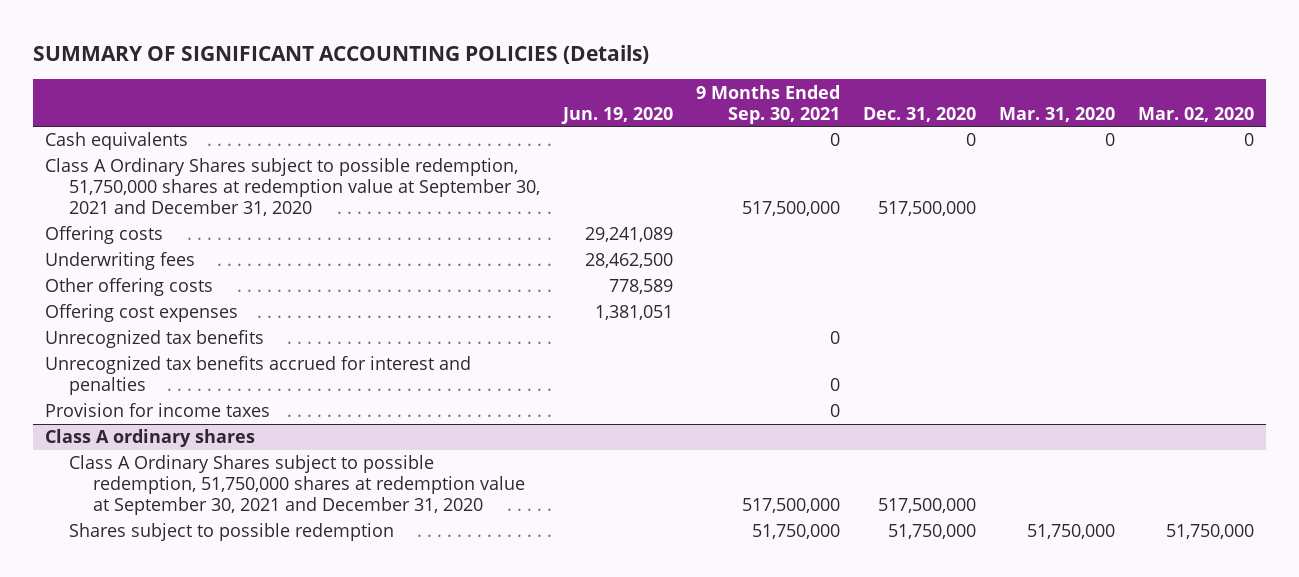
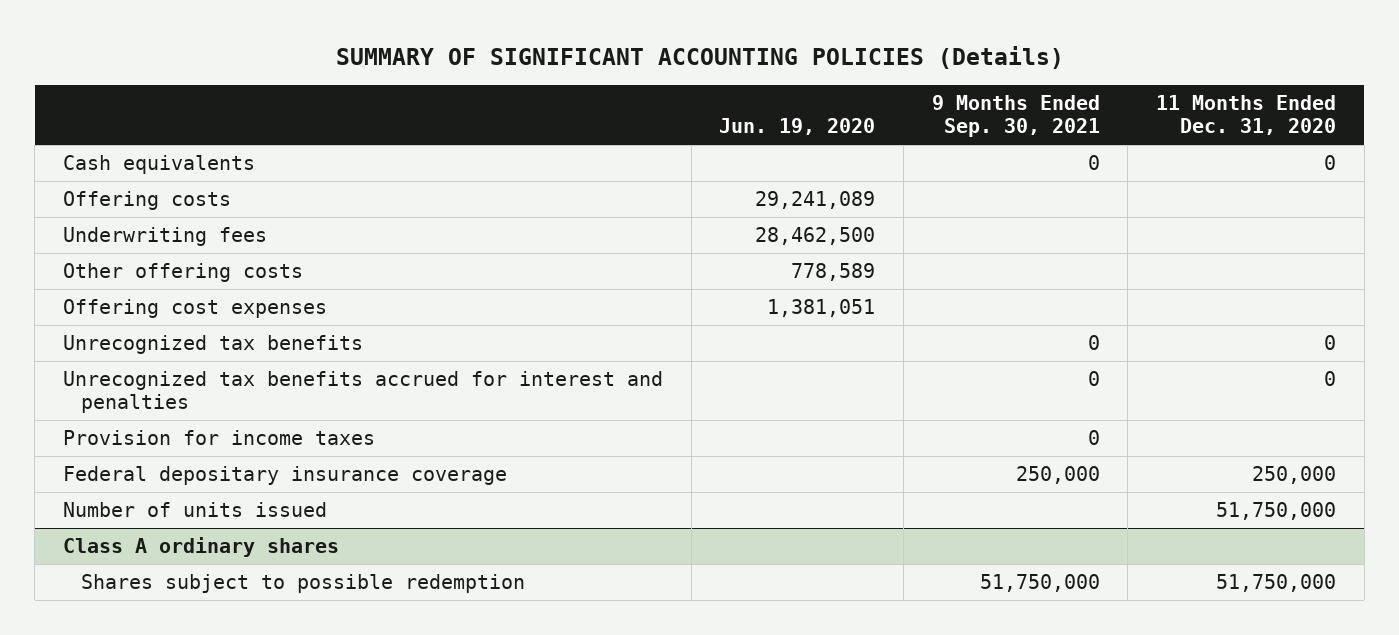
[863,106,977,122] Dec. 31, 2020 -> none
[999,106,1116,122] Mar. 31, 2020 -> none
[1138,106,1255,122] Mar. 02, 2020 -> none
none -> [1156,95,1337,136] 11 Months Ended Dec. 31, 2020
[44,158,541,217] Class A Ordinary Shares subject to possible redemption, 51,750,000 shares at redemption value at September 30, 2021 and December 31, 2020 -> none
none -> [62,466,507,486] Federal depositary insurance coverage
none -> [62,502,327,518] Number of units issued
[69,455,526,516] Class A Ordinary Shares subject to possible redemption, 51,750,000 shares at redemption value at September 30, 2021 and December 31, 2020 -> none

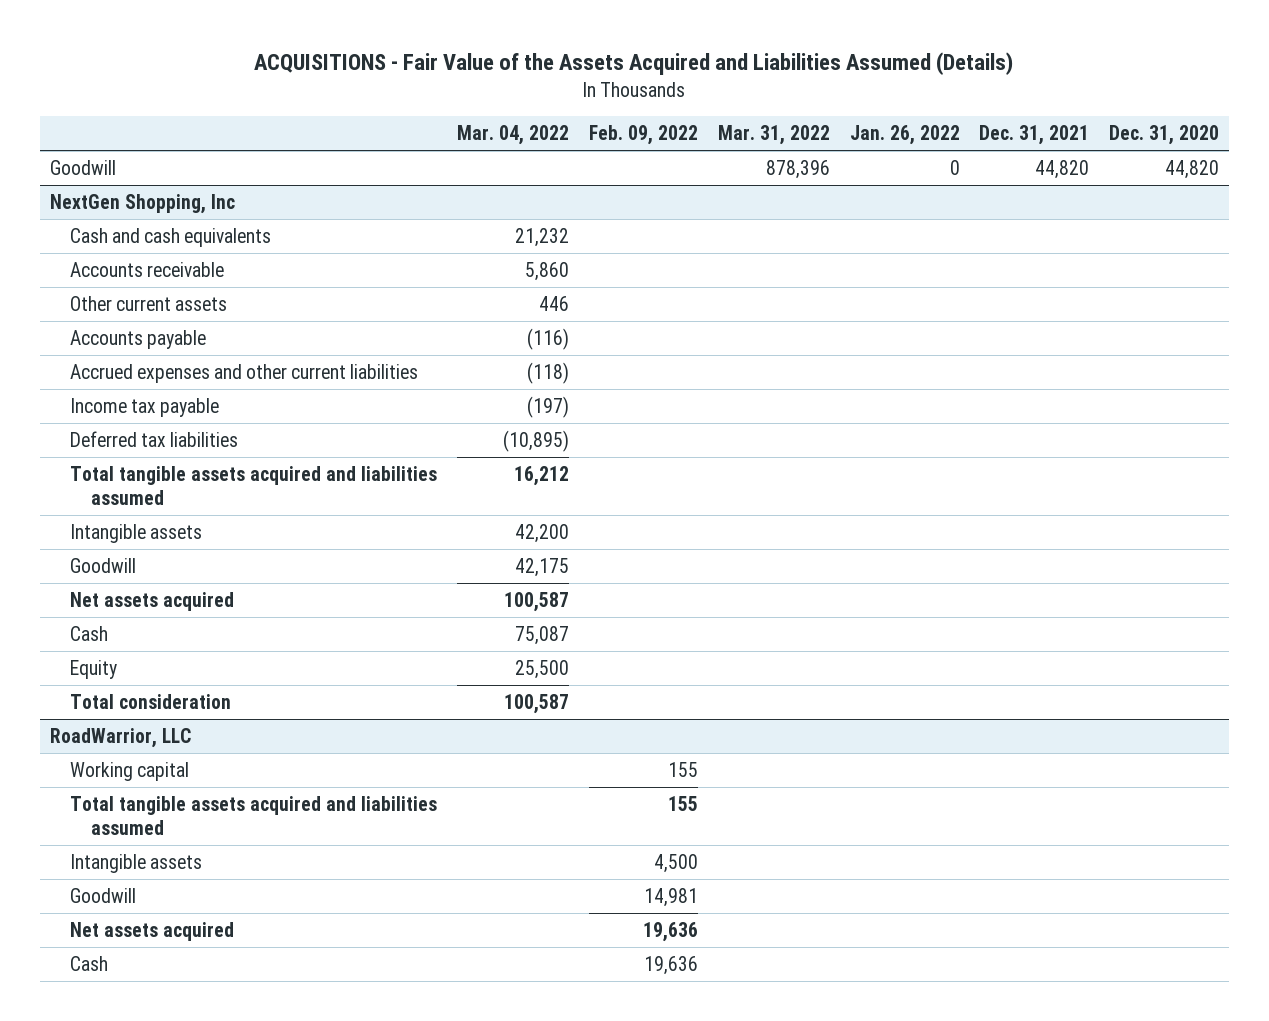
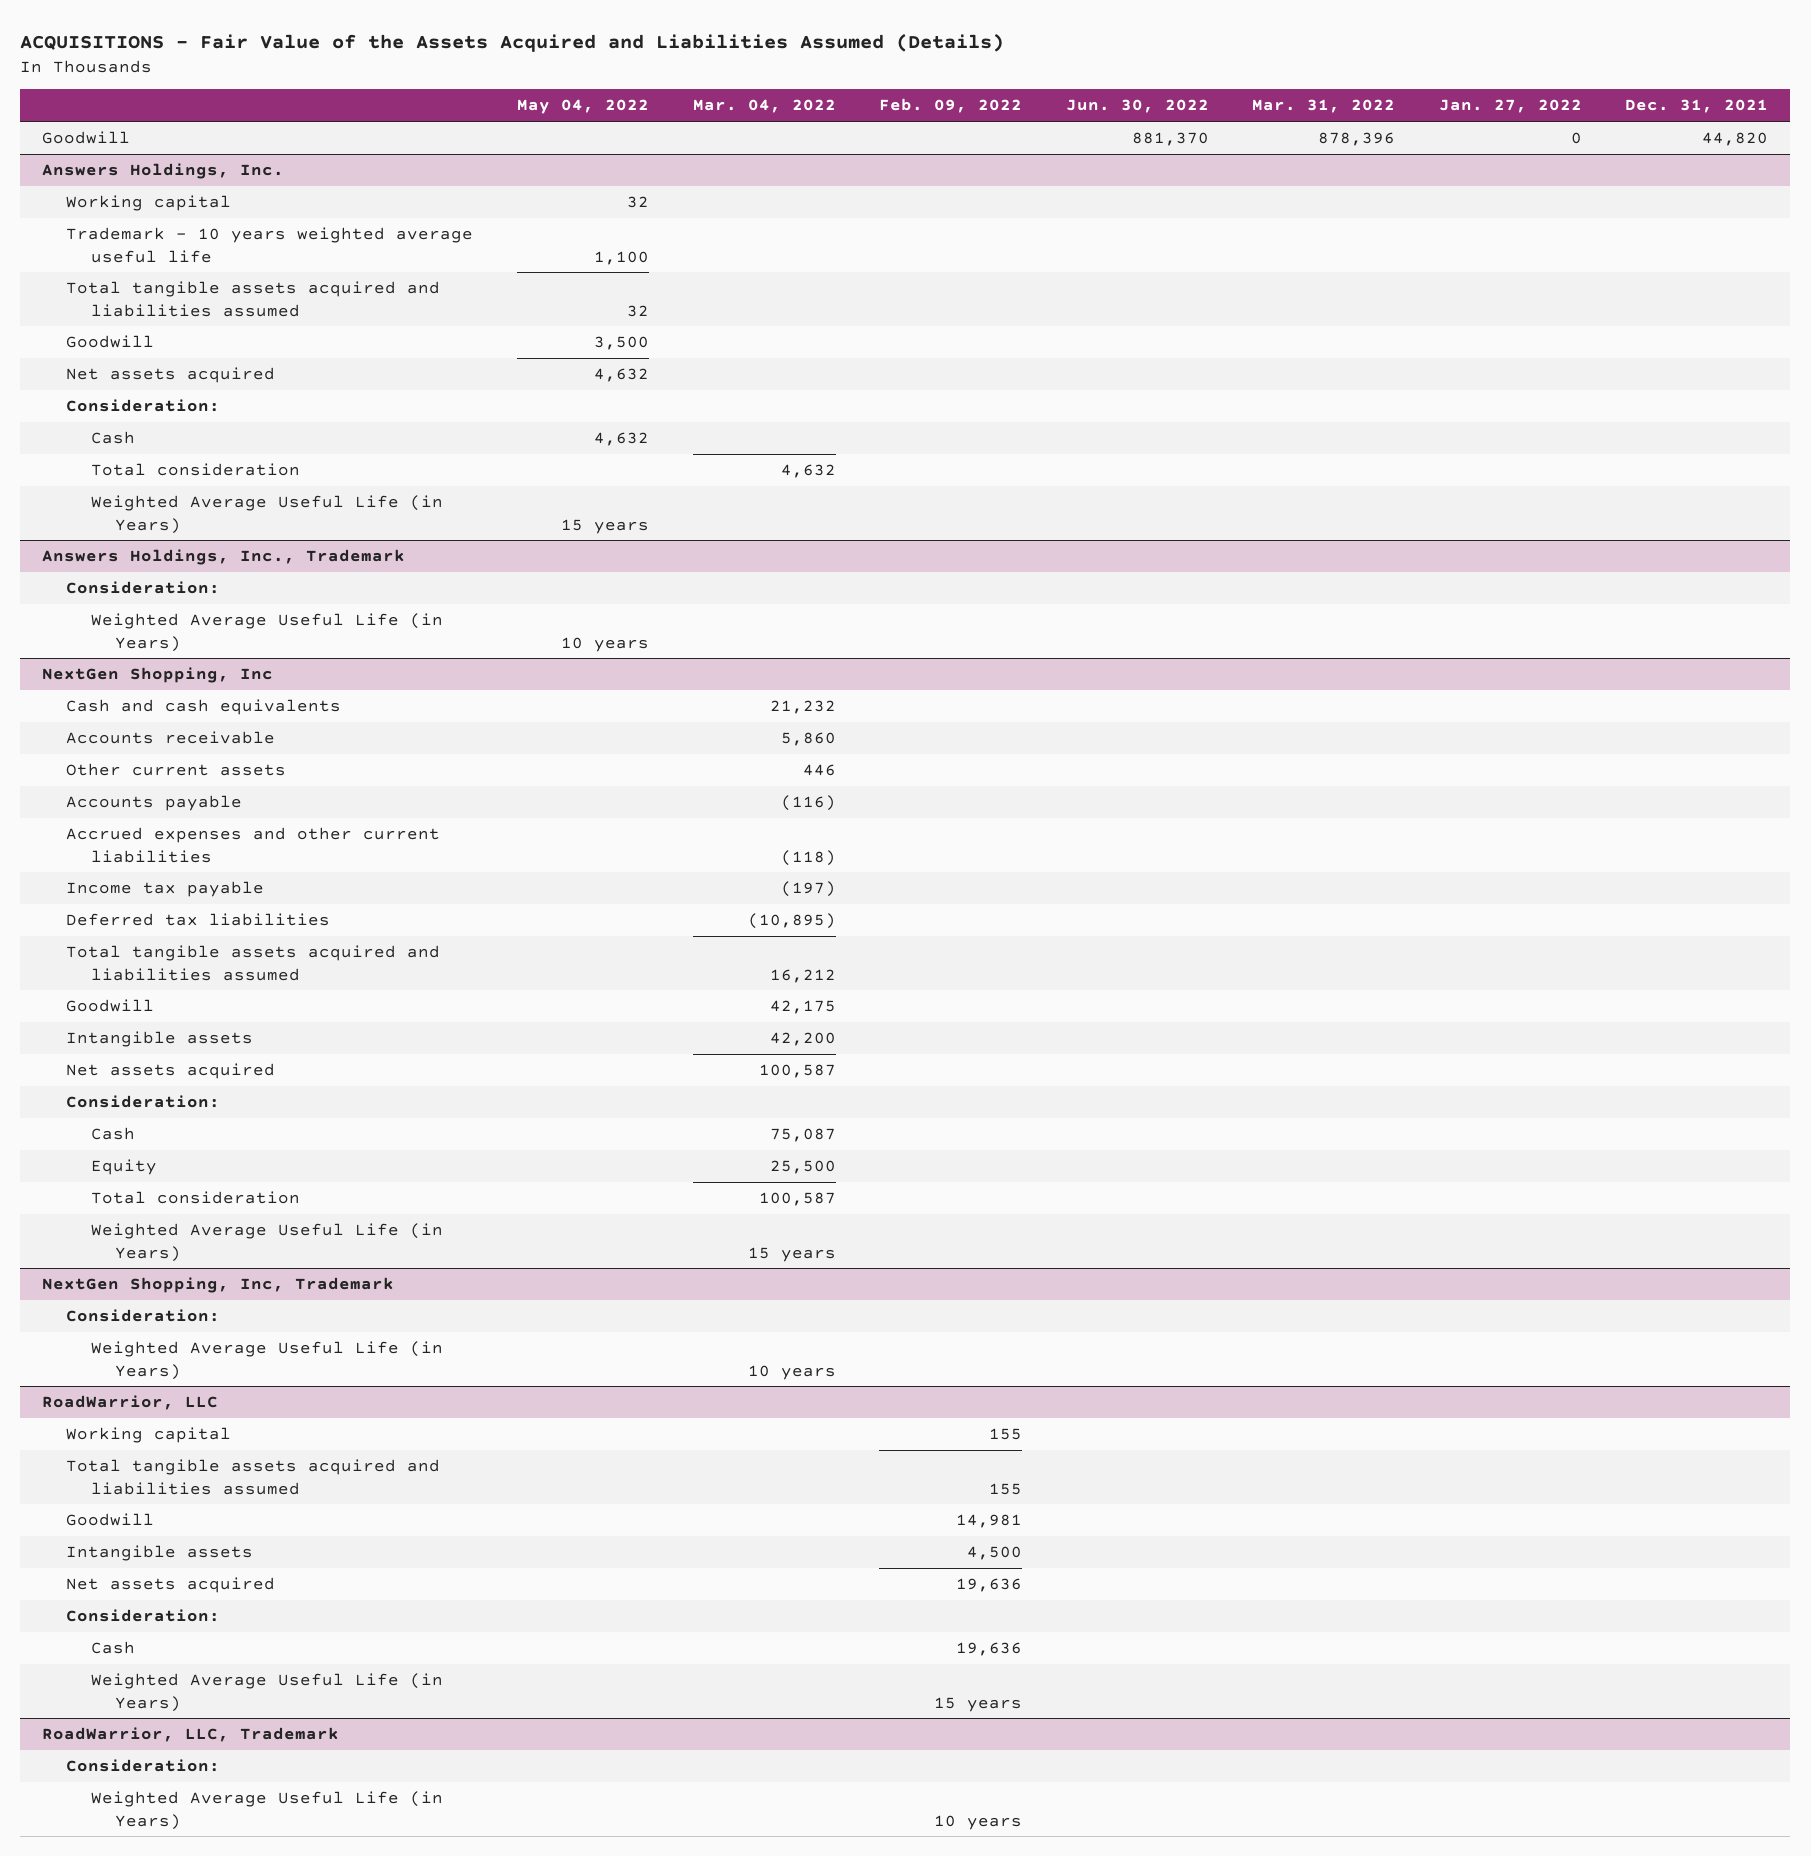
[849,125,960,146] Jan. 26, 2022 -> none
[1109,125,1220,146] Dec. 31, 2020 -> none
none -> [517,99,650,115] May 04, 2022
none -> [1065,99,1209,114] Jun. 30, 2022
none -> [1438,99,1582,114] Jan. 27, 2022
none -> [42,163,285,180] Answers Holdings, Inc.
none -> [66,195,232,212] Working capital
none -> [66,227,474,263] Trademark - 10 years weighted average useful life
none -> [66,281,441,317] Total tangible assets acquired and liabilities assumed
none -> [66,335,155,349] Goodwill
none -> [66,367,276,384] Net assets acquired
none -> [66,399,221,413] Consideration:
none -> [90,431,135,445] Cash
none -> [90,463,300,477] Total consideration
none -> [90,495,443,534] Weighted Average Useful Life (in Years)
none -> [42,549,406,566] Answers Holdings, Inc., Trademark
none -> [66,581,221,595] Consideration:
none -> [90,613,443,652] Weighted Average Useful Life (in Years)
[70,523,203,543] Intangible assets -> [66,1031,254,1048] Intangible assets
none -> [66,1095,221,1109] Consideration:
none -> [90,1223,443,1262] Weighted Average Useful Life (in Years)
none -> [42,1277,395,1294] NextGen Shopping, Inc, Trademark
none -> [66,1309,221,1323] Consideration:
none -> [90,1341,443,1380] Weighted Average Useful Life (in Years)
[70,853,203,873] Intangible assets -> [66,1545,254,1562] Intangible assets
none -> [66,1609,221,1623] Consideration:
none -> [90,1673,443,1712] Weighted Average Useful Life (in Years)
none -> [42,1727,340,1743] RoadWarrior, LLC, Trademark
none -> [66,1759,221,1773] Consideration:
none -> [90,1791,443,1830] Weighted Average Useful Life (in Years)

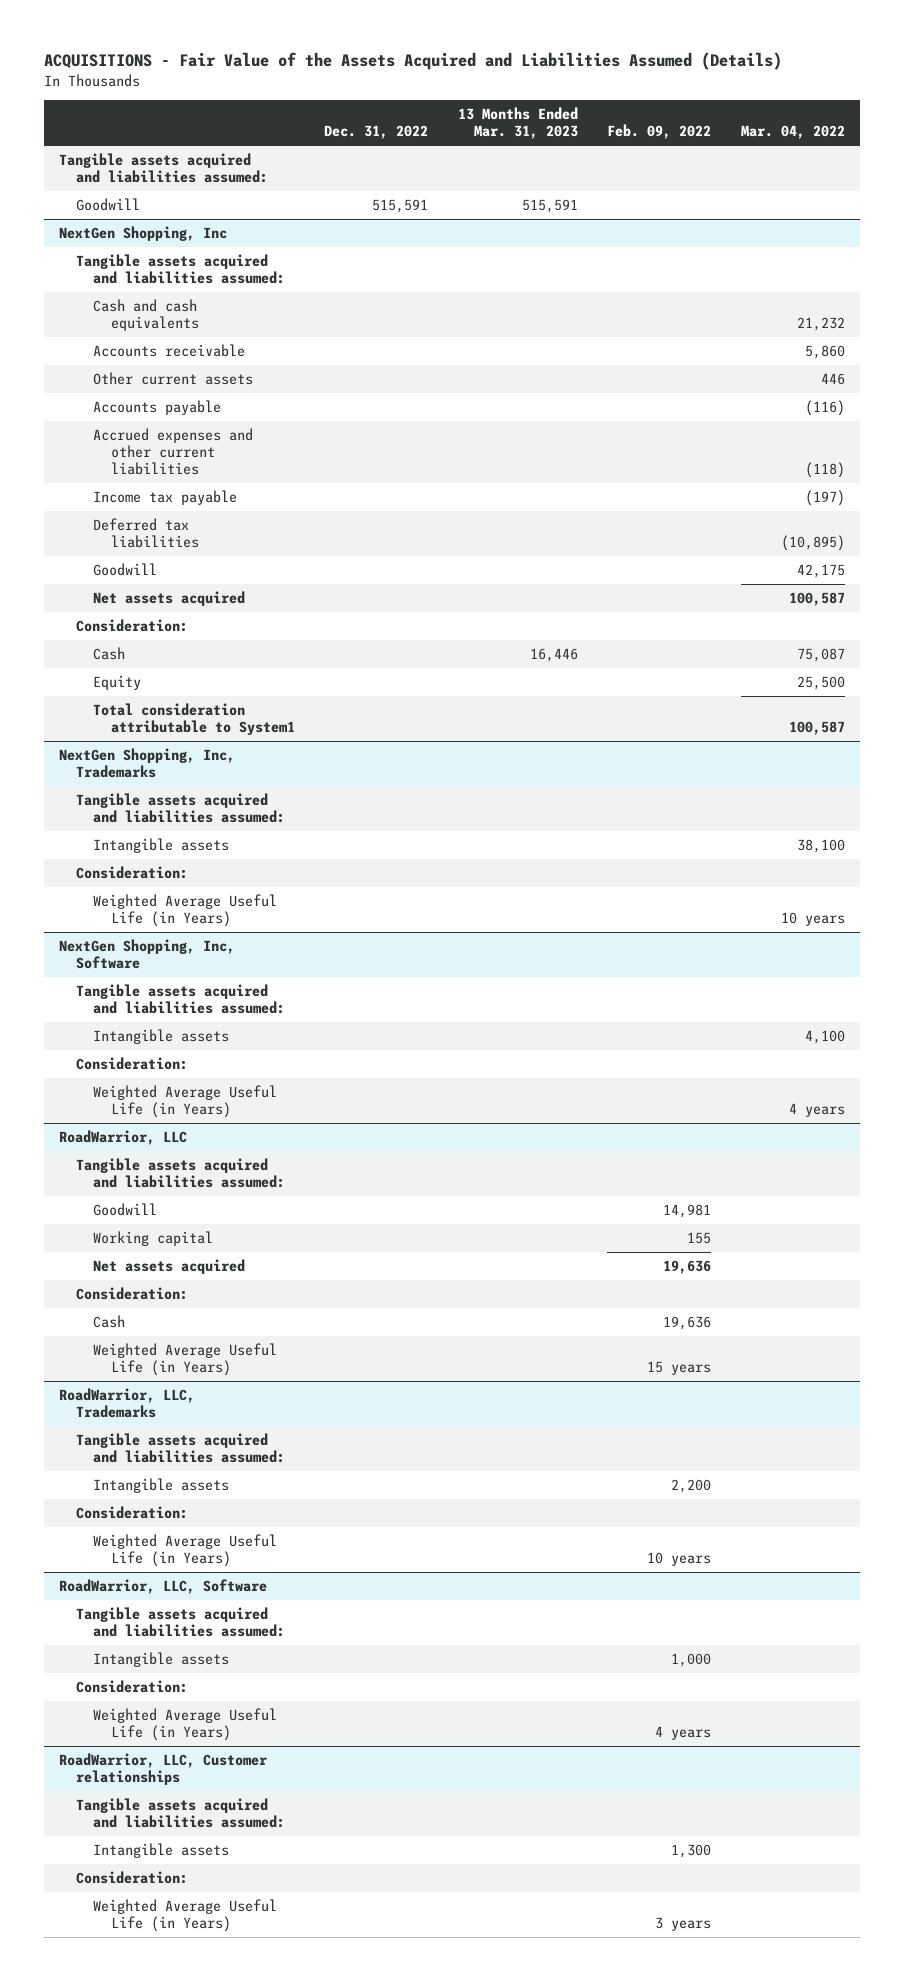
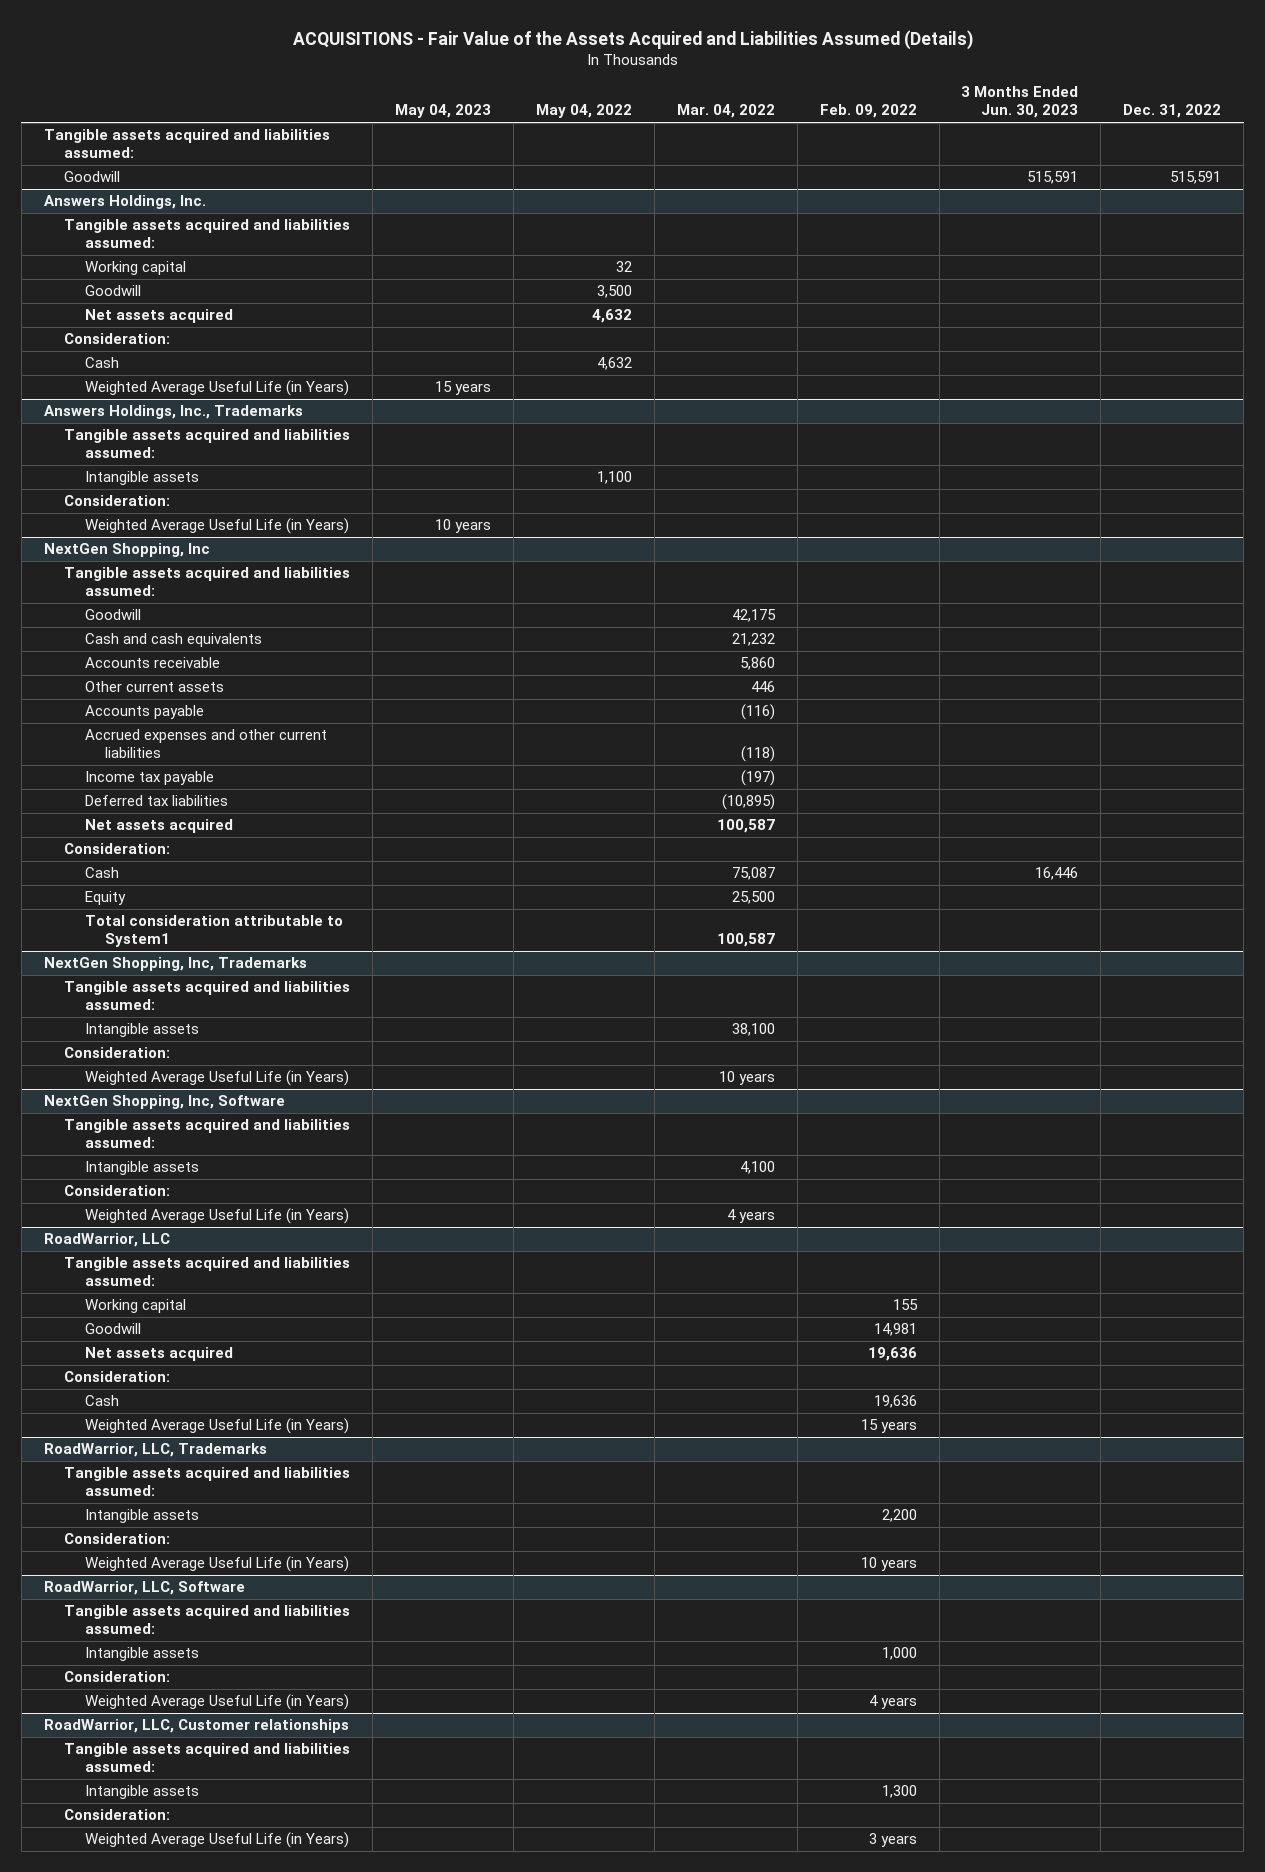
[457,106,578,139] 13 Months Ended Mar. 31, 2023 -> none
none -> [395,104,492,119] May 04, 2023
none -> [535,104,632,119] May 04, 2022
none -> [961,86,1079,119] 3 Months Ended Jun. 30, 2023
none -> [43,195,206,210] Answers Holdings, Inc.
none -> [64,219,351,249] Tangible assets acquired and liabilities assumed:
none -> [84,261,186,276] Working capital
none -> [84,285,141,297] Goodwill
none -> [84,309,233,324] Net assets acquired
none -> [64,333,171,345] Consideration:
none -> [84,357,119,369] Cash
none -> [84,380,349,397] Weighted Average Useful Life (in Years)
none -> [43,405,303,420] Answers Holdings, Inc., Trademarks
none -> [64,429,351,459] Tangible assets acquired and liabilities assumed:
none -> [84,471,199,486] Intangible assets
none -> [64,495,171,507] Consideration:
none -> [84,518,349,535] Weighted Average Useful Life (in Years)
[93,563,158,577] Goodwill -> [84,609,141,621] Goodwill
[93,1203,158,1217] Goodwill -> [84,1323,141,1335] Goodwill

